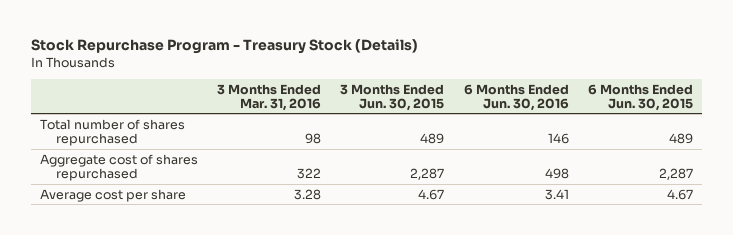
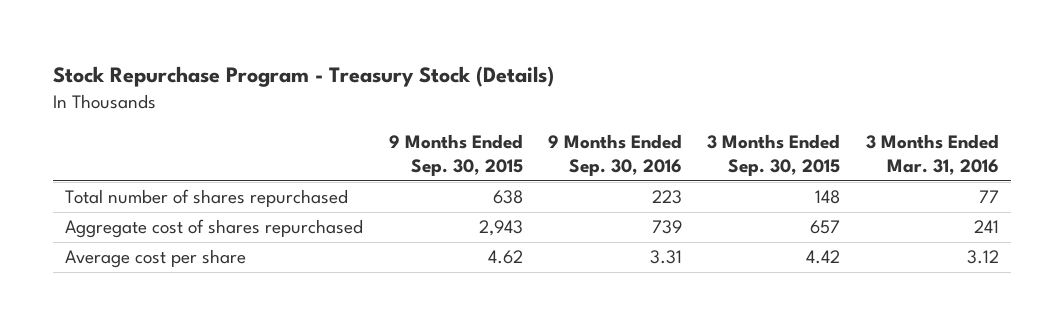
[340,83,445,111] 3 Months Ended Jun. 30, 2015 -> none
[463,83,569,111] 6 Months Ended Jun. 30, 2016 -> none
[587,83,693,111] 6 Months Ended Jun. 30, 2015 -> none
none -> [388,134,523,176] 9 Months Ended Sep. 30, 2015
none -> [548,134,683,176] 9 Months Ended Sep. 30, 2016
none -> [707,134,841,176] 3 Months Ended Sep. 30, 2015
[305,133,322,145] 98 -> [978,190,999,204] 77
[297,168,322,180] 322 -> [973,220,999,234] 241
[294,188,322,200] 3.28 -> [966,250,999,265] 3.12

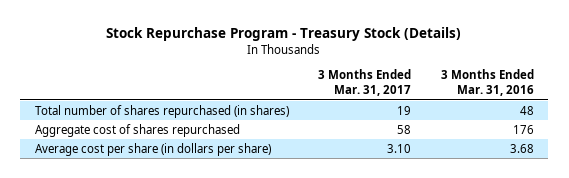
[388,134,523,176] 9 Months Ended Sep. 30, 2015 -> none
[548,134,683,176] 9 Months Ended Sep. 30, 2016 -> none
[707,134,841,176] 3 Months Ended Sep. 30, 2015 -> none
none -> [318,69,412,97] 3 Months Ended Mar. 31, 2017
[65,189,349,208] Total number of shares repurchased -> [35,104,290,118] Total number of shares repurchased (in shares)
[978,190,999,204] 77 -> [519,105,534,115] 48
[973,220,999,234] 241 -> [512,124,534,134] 176
[65,249,247,269] Average cost per share -> [35,142,272,156] Average cost per share (in dollars per share)
[966,250,999,265] 3.12 -> [509,143,534,153] 3.68

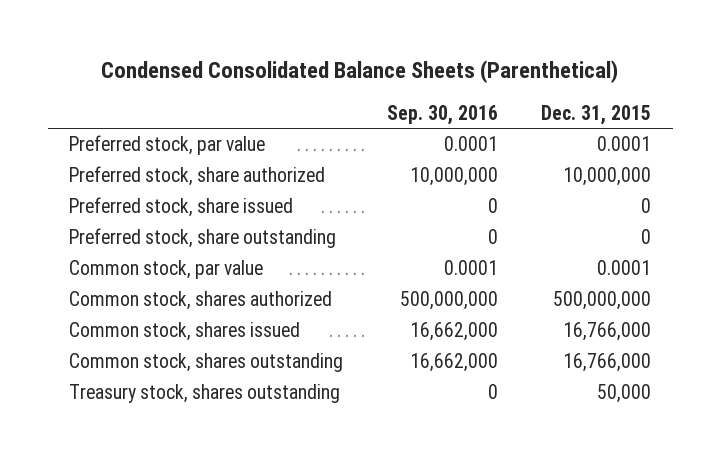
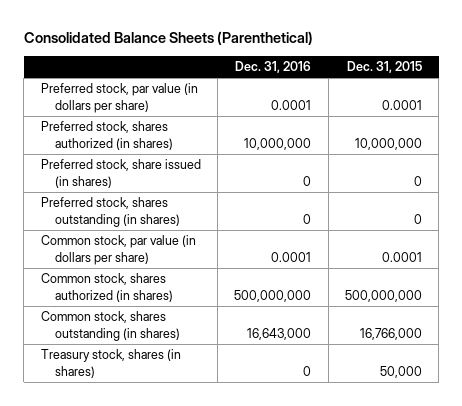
[101,59,619,83] Condensed Consolidated Balance Sheets (Parenthetical) -> [23,31,313,46] Consolidated Balance Sheets (Parenthetical)
[386,104,498,125] Sep. 30, 2016 -> none
none -> [235,61,312,74] Dec. 31, 2016
[69,322,301,342] Common stock, shares issued -> none
[69,135,266,156] Preferred stock, par value -> [40,83,198,113] Preferred stock, par value (in dollars per share)
[69,166,326,187] Preferred stock, share authorized -> [40,121,174,150] Preferred stock, shares authorized (in shares)
[69,197,294,218] Preferred stock, share issued -> [40,159,201,188] Preferred stock, share issued (in shares)
[69,228,337,249] Preferred stock, share outstanding -> [40,197,181,227] Preferred stock, shares outstanding (in shares)
[69,260,264,280] Common stock, par value -> [40,235,196,265] Common stock, par value (in dollars per share)
[69,291,333,311] Common stock, shares authorized -> [40,273,174,302] Common stock, shares authorized (in shares)
[69,353,344,373] Common stock, shares outstanding -> [40,311,181,341] Common stock, shares outstanding (in shares)
[69,384,341,404] Treasury stock, shares outstanding -> [40,349,181,378] Treasury stock, shares (in shares)

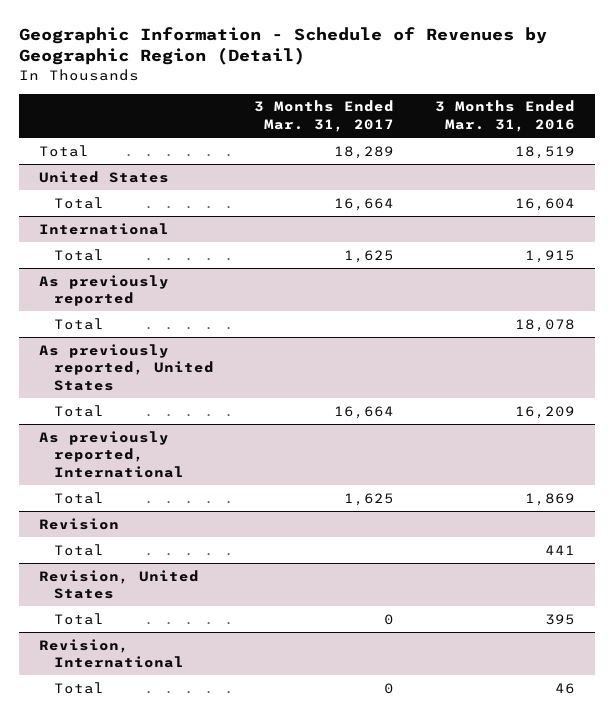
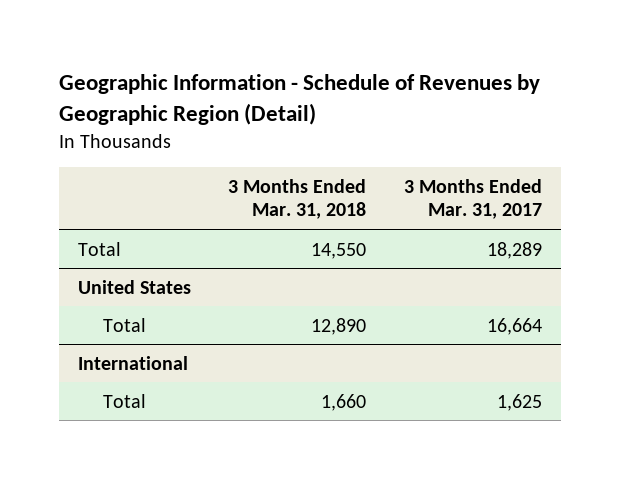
[434,100,575,132] 3 Months Ended Mar. 31, 2016 -> none
none -> [228,178,367,220] 3 Months Ended Mar. 31, 2018
[38,274,169,307] As previously reported -> none
[54,317,105,330] Total -> none
[38,343,215,391] As previously reported, United States -> none
[54,404,105,417] Total -> none
[38,430,185,478] As previously reported, International -> none
[54,491,105,504] Total -> none
[38,517,119,530] Revision -> none
[54,543,105,556] Total -> none
[38,569,199,600] Revision, United States -> none
[54,612,105,625] Total -> none
[38,638,185,669] Revision, International -> none
[54,681,105,694] Total -> none

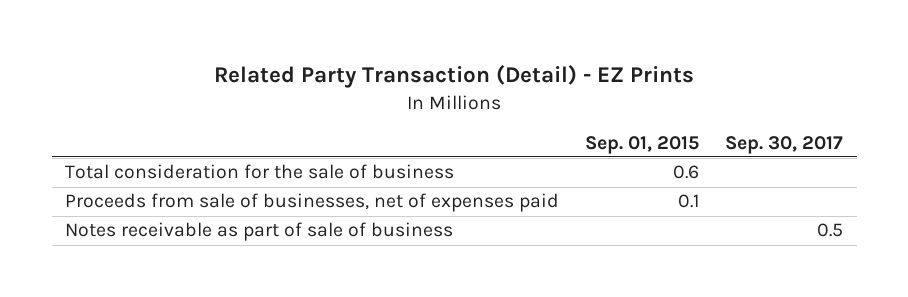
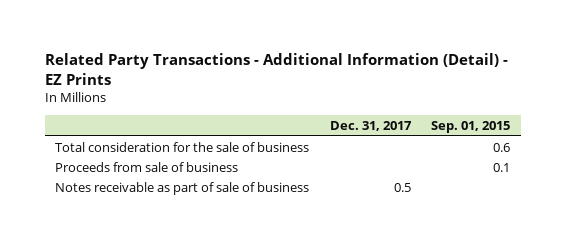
[214,65,695,89] Related Party Transaction (Detail) - EZ Prints -> [44,52,508,85] Related Party Transactions - Additional Information (Detail) - EZ Prints
[725,135,844,154] Sep. 30, 2017 -> none
none -> [329,121,412,132] Dec. 31, 2017
[64,193,559,213] Proceeds from sale of businesses, net of expenses paid -> [55,161,239,172] Proceeds from sale of business

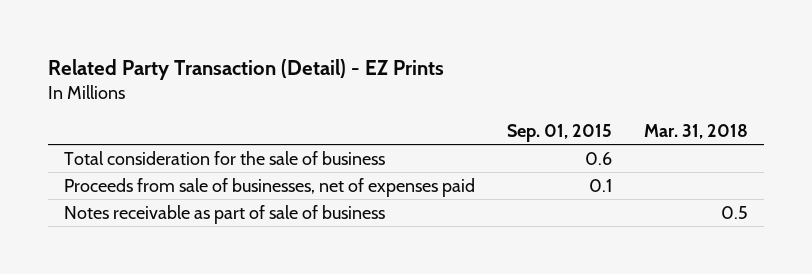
[44,52,508,85] Related Party Transactions - Additional Information (Detail) - EZ Prints -> [47,59,444,81] Related Party Transaction (Detail) - EZ Prints
[329,121,412,132] Dec. 31, 2017 -> none
none -> [643,123,748,139] Mar. 31, 2018
[55,161,239,172] Proceeds from sale of business -> [63,177,475,197] Proceeds from sale of businesses, net of expenses paid

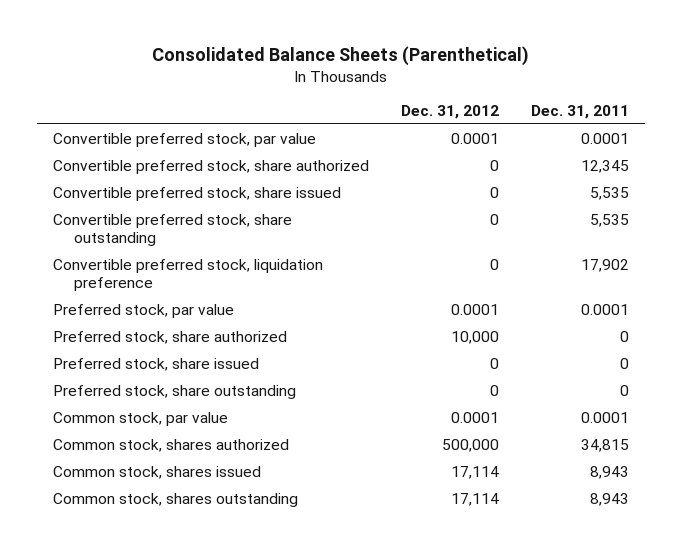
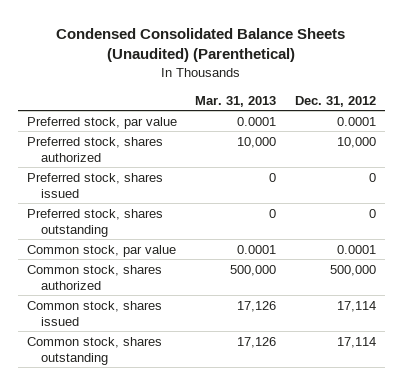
[151,45,529,66] Consolidated Balance Sheets (Parenthetical) -> [56,27,346,63] Condensed Consolidated Balance Sheets (Unaudited) (Parenthetical)
[530,105,629,120] Dec. 31, 2011 -> none
none -> [195,95,277,107] Mar. 31, 2013
[52,132,316,147] Convertible preferred stock, par value -> none
[52,159,369,174] Convertible preferred stock, share authorized -> none
[52,186,341,201] Convertible preferred stock, share issued -> none
[52,213,292,247] Convertible preferred stock, share outstanding -> none
[52,258,323,292] Convertible preferred stock, liquidation preference -> none
[52,330,287,344] Preferred stock, share authorized -> [27,136,164,162] Preferred stock, shares authorized
[52,357,259,371] Preferred stock, share issued -> [27,172,164,198] Preferred stock, shares issued
[52,384,296,399] Preferred stock, share outstanding -> [27,208,164,237] Preferred stock, shares outstanding

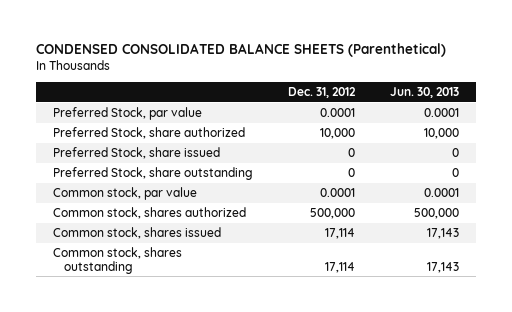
[56,27,346,63] Condensed Consolidated Balance Sheets (Unaudited) (Parenthetical) -> [36,43,447,58] CONDENSED CONSOLIDATED BALANCE SHEETS (Parenthetical)
[195,95,277,107] Mar. 31, 2013 -> none
none -> [390,87,460,99] Jun. 30, 2013
[27,116,178,129] Preferred stock, par value -> [53,107,203,121] Preferred Stock, par value
[27,136,164,162] Preferred stock, shares authorized -> [53,127,246,140] Preferred Stock, share authorized
[27,172,164,198] Preferred stock, shares issued -> [53,147,221,160] Preferred Stock, share issued
[27,208,164,237] Preferred stock, shares outstanding -> [53,167,254,181] Preferred Stock, share outstanding

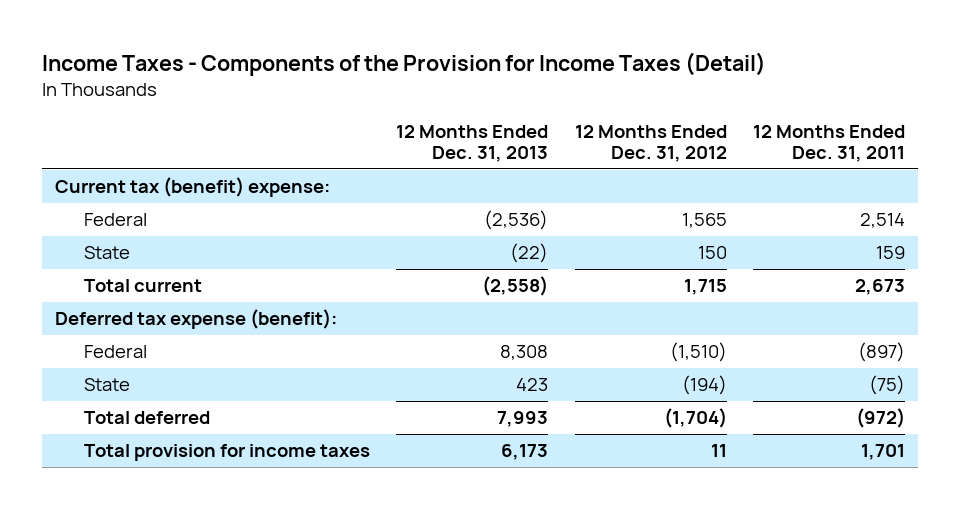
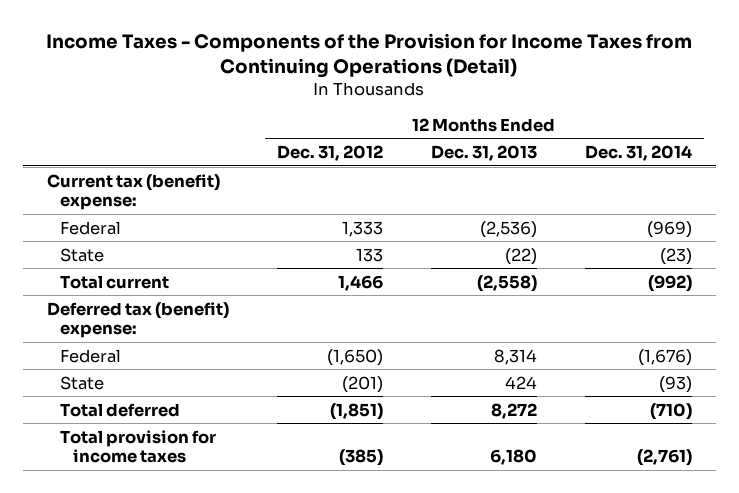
[41,51,766,76] Income Taxes - Components of the Provision for Income Taxes (Detail) -> [46,32,693,79] Income Taxes - Components of the Provision for Income Taxes from Continuing Operations (Detail)
[753,124,906,163] 12 Months Ended Dec. 31, 2011 -> none
none -> [585,145,693,162] Dec. 31, 2014
[681,213,727,229] 1,565 -> [341,220,383,237] 1,333
[697,246,727,260] 150 -> [355,247,383,262] 133
[683,279,727,296] 1,715 -> [337,274,383,291] 1,466
[55,309,338,330] Deferred tax expense (benefit): -> [46,301,229,338] Deferred tax (benefit) expense:
[500,345,549,361] 8,308 -> [493,348,537,365] 8,314
[669,342,727,363] (1,510) -> [326,348,383,366] (1,650)
[516,378,549,392] 423 -> [504,375,537,389] 424
[681,375,727,396] (194) -> [341,375,383,393] (201)
[497,411,549,428] 7,993 -> [490,402,537,419] 8,272
[663,408,727,429] (1,704) -> [329,402,383,420] (1,851)
[501,444,549,461] 6,173 -> [489,448,537,465] 6,180
[710,444,727,458] 11 -> [338,448,383,466] (385)

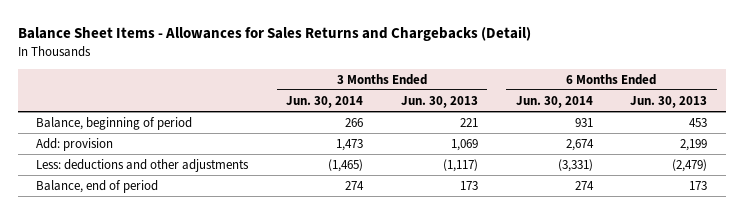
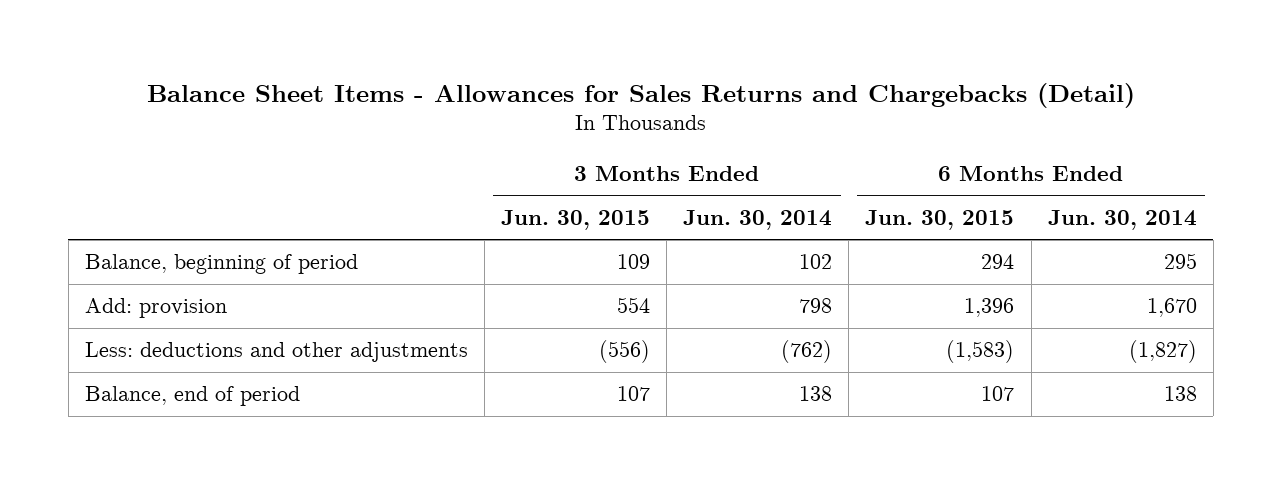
[400,95,478,108] Jun. 30, 2013 -> none
[630,95,708,108] Jun. 30, 2013 -> none
none -> [501,209,651,230] Jun. 30, 2015
none -> [865,209,1015,230] Jun. 30, 2015
[345,117,364,127] 266 -> [799,254,833,270] 102
[574,117,593,127] 931 -> [1163,253,1197,270] 295
[336,138,364,151] 1,473 -> [799,298,833,314] 798
[565,138,594,151] 2,674 -> [1146,298,1197,318] 1,670
[328,158,364,172] (1,465) -> [781,340,833,364] (762)
[557,158,593,172] (3,331) -> [1128,340,1197,364] (1,827)
[345,180,365,190] 274 -> [799,386,833,402] 138
[574,180,594,190] 274 -> [1163,386,1197,402] 138

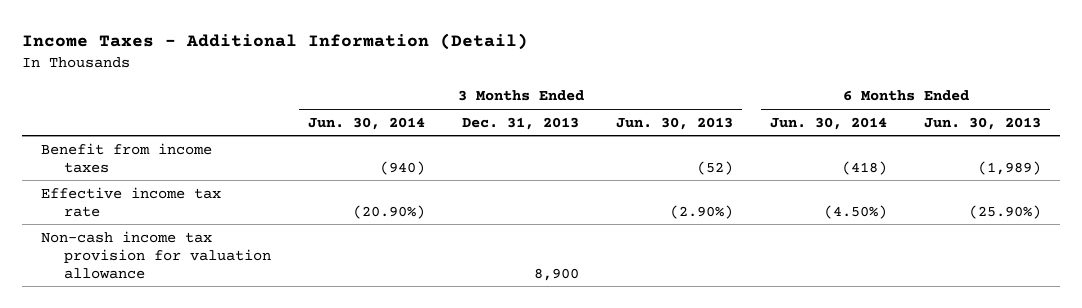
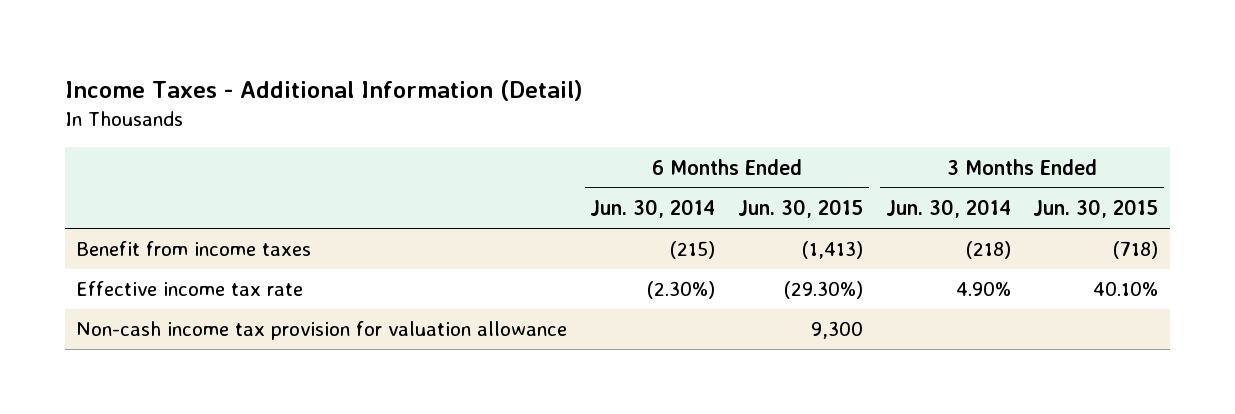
[462,116,580,130] Dec. 31, 2013 -> none
[616,116,734,130] Jun. 30, 2013 -> none
[924,116,1042,130] Jun. 30, 2013 -> none
none -> [737,199,863,219] Jun. 30, 2015
none -> [1033,199,1159,219] Jun. 30, 2015
[380,160,426,175] (940) -> [965,241,1011,260] (218)
[842,160,888,175] (418) -> [670,241,716,260] (215)
[353,204,426,219] (20.90%) -> [955,281,1011,297] 4.90%
[824,204,888,219] (4.50%) -> [647,281,716,300] (2.30%)

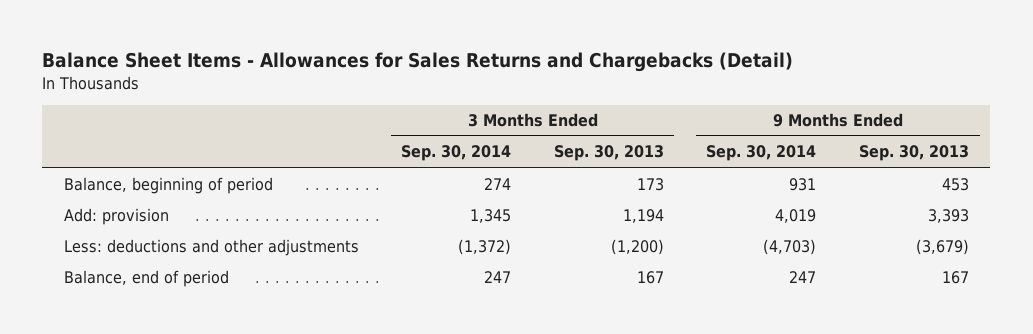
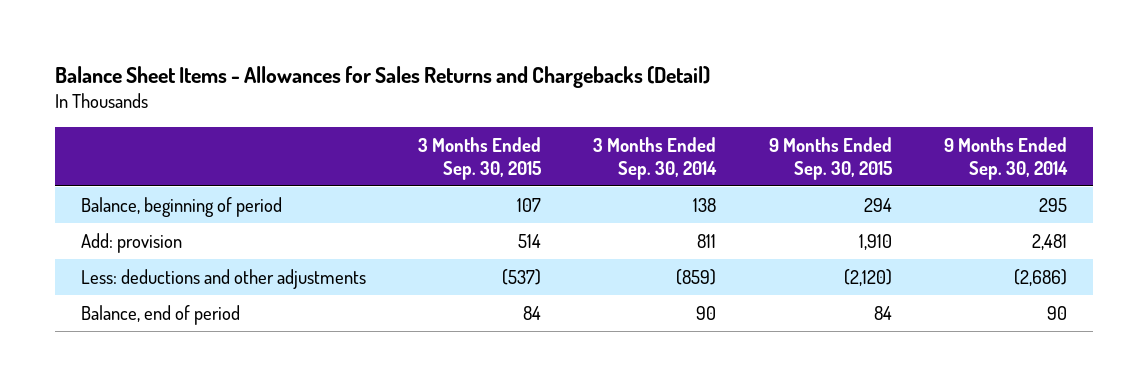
[553,145,664,162] Sep. 30, 2013 -> none
[859,145,970,162] Sep. 30, 2013 -> none
none -> [417,136,541,180] 3 Months Ended Sep. 30, 2015
none -> [768,136,892,180] 9 Months Ended Sep. 30, 2015
[484,177,512,190] 274 -> [693,197,717,212] 138
[789,177,817,191] 931 -> [1038,197,1067,212] 295
[470,208,512,223] 1,345 -> [697,233,717,248] 811
[775,208,817,223] 4,019 -> [1031,233,1067,250] 2,481
[458,238,512,255] (1,372) -> [676,268,717,285] (859)
[763,238,817,255] (4,703) -> [1013,268,1067,286] (2,686)
[484,270,512,283] 247 -> [696,305,717,320] 90
[789,270,817,283] 247 -> [1046,305,1067,320] 90

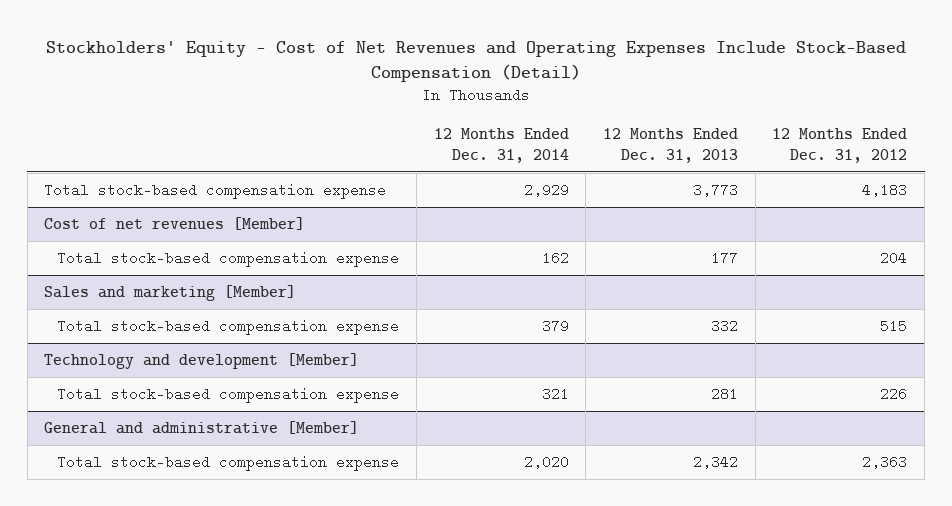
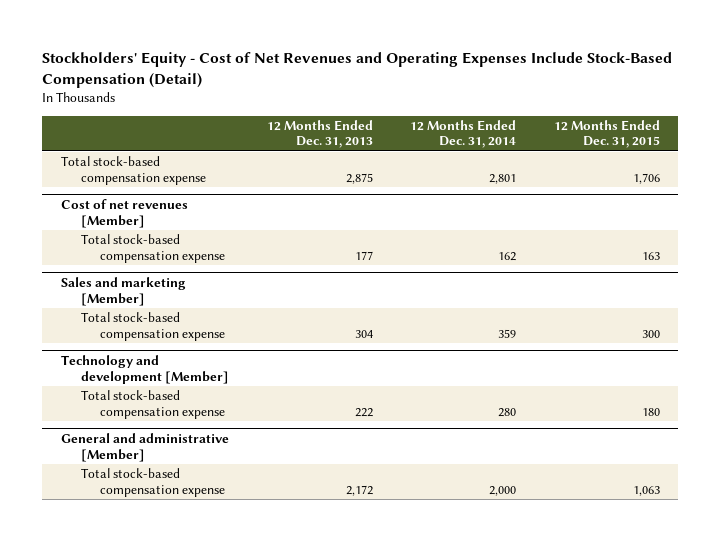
[772,127,908,163] 12 Months Ended Dec. 31, 2012 -> none
none -> [553,119,660,149] 12 Months Ended Dec. 31, 2015
[523,182,569,197] 2,929 -> [489,173,517,184] 2,801
[693,182,739,197] 3,773 -> [345,172,373,184] 2,875
[541,318,569,333] 379 -> [498,328,517,338] 359
[711,318,739,333] 332 -> [354,329,373,338] 304
[541,386,569,401] 321 -> [498,407,517,417] 280
[711,386,739,401] 281 -> [354,407,373,417] 222
[523,454,569,469] 2,020 -> [489,485,517,496] 2,000
[693,454,739,469] 2,342 -> [345,484,373,496] 2,172

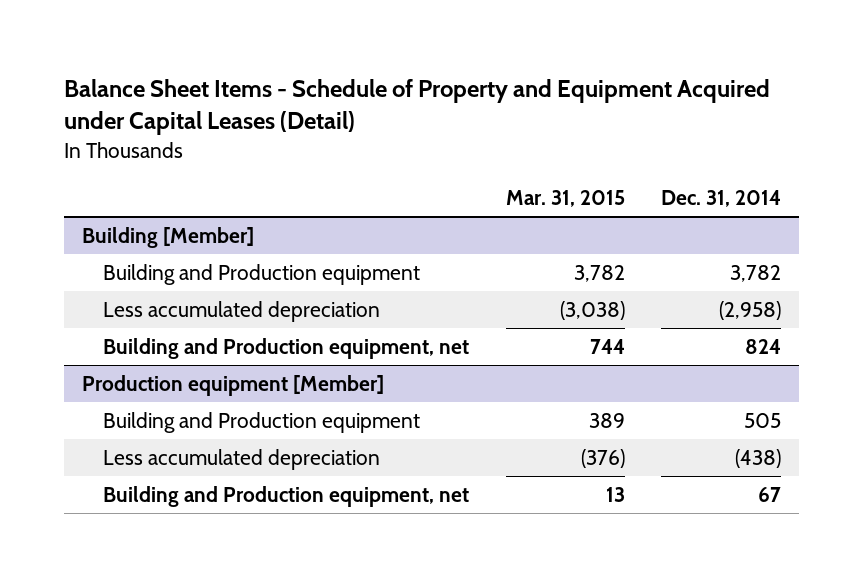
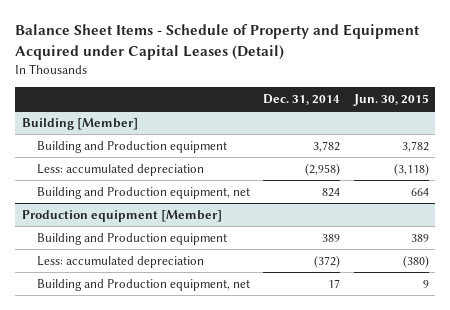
[505,190,625,208] Mar. 31, 2015 -> none
none -> [352,93,429,106] Jun. 30, 2015
[103,301,381,323] Less accumulated depreciation -> [37,163,205,176] Less: accumulated depreciation
[744,413,782,429] 505 -> [322,233,341,242] 389
[103,449,381,471] Less accumulated depreciation -> [37,255,205,268] Less: accumulated depreciation
[735,449,782,469] (438) -> [314,254,341,268] (372)
[758,487,782,503] 67 -> [328,278,341,288] 17

